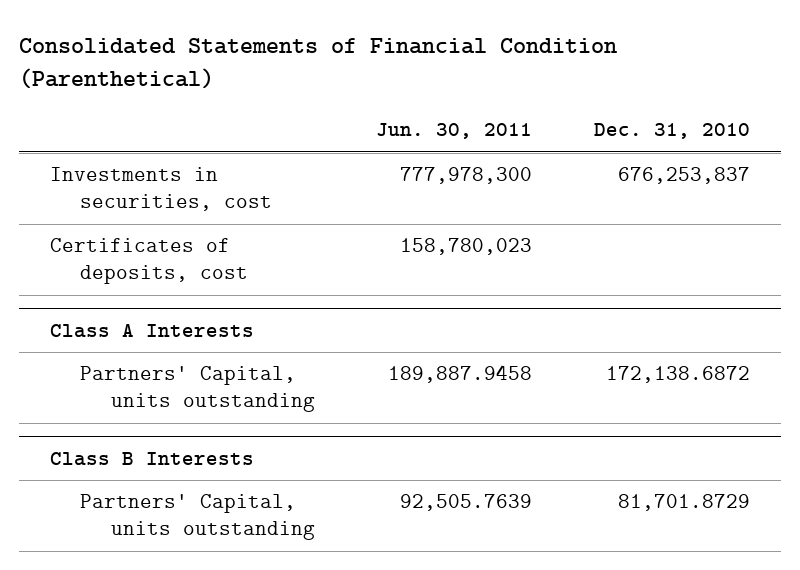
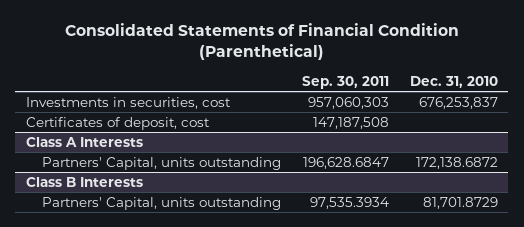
[376,123,533,140] Jun. 30, 2011 -> none
none -> [301,75,389,89] Sep. 30, 2011
[49,238,249,285] Certificates of deposits, cost -> [25,116,210,130] Certificates of deposit, cost

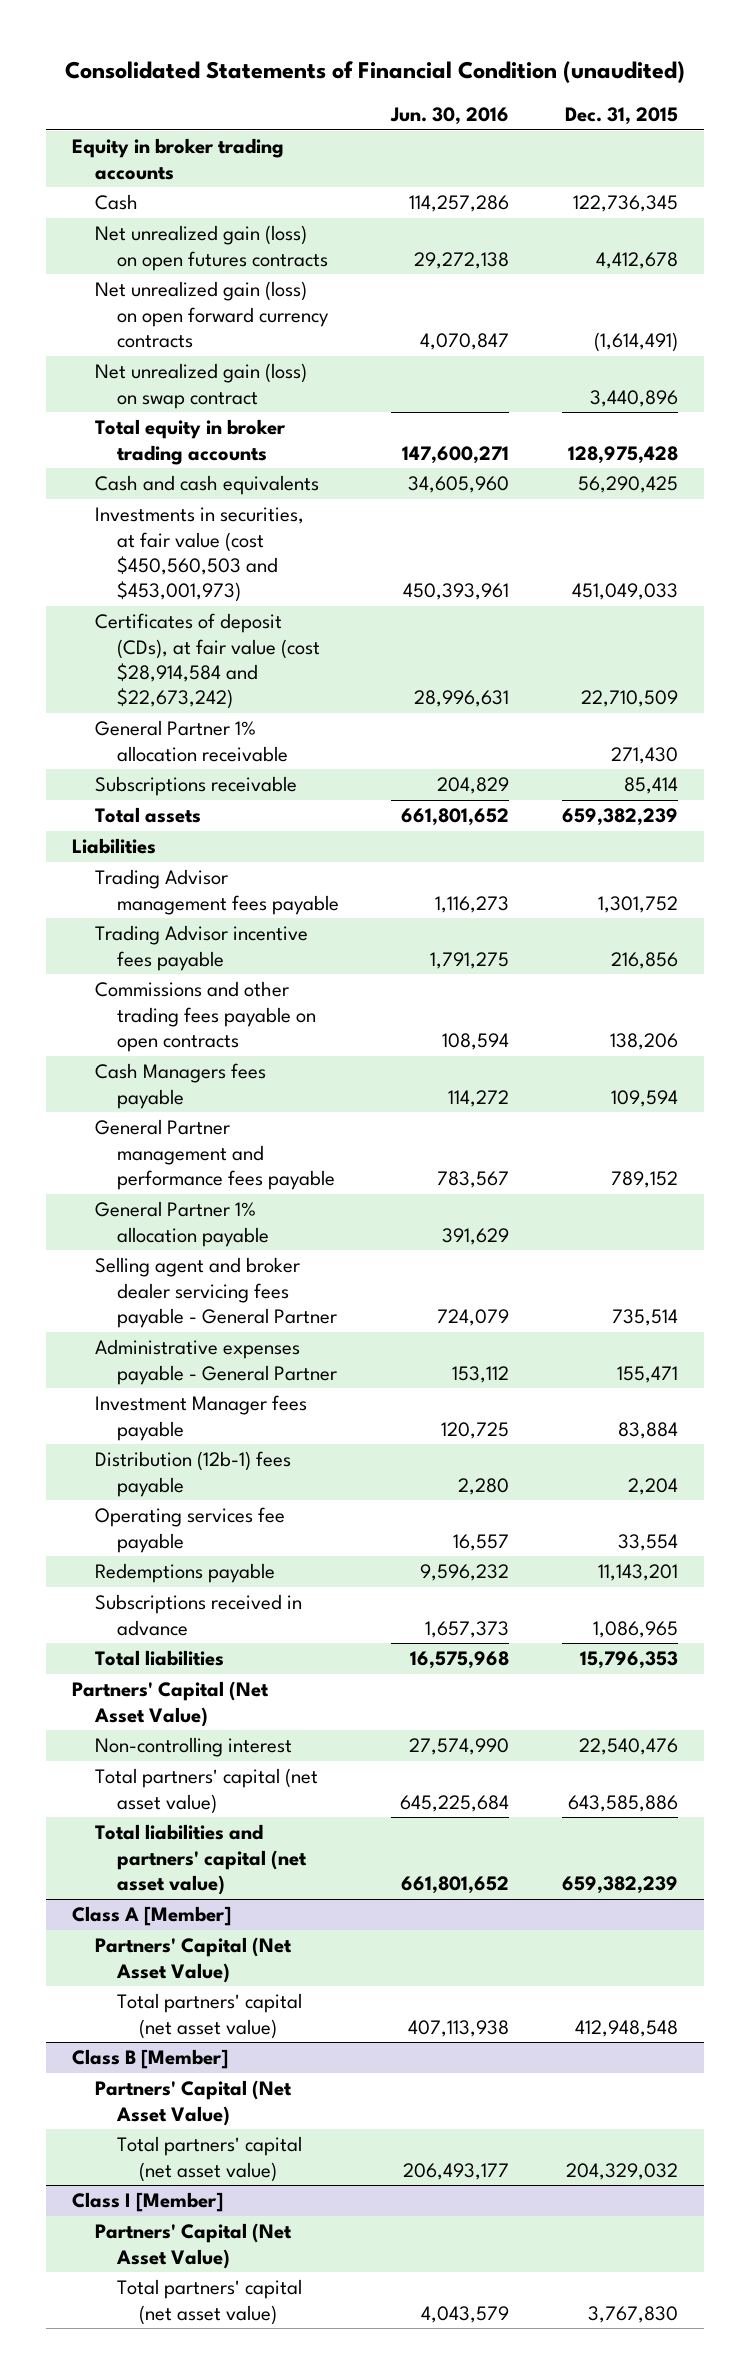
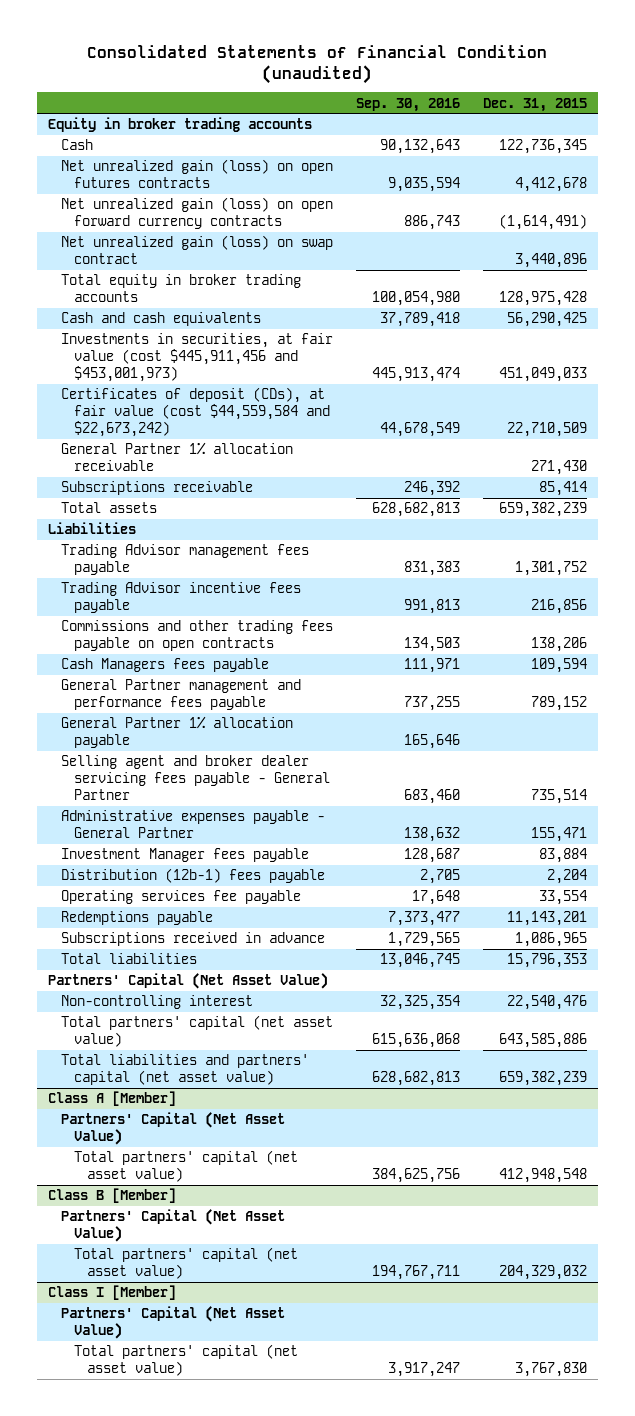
[390,107,510,126] Jun. 30, 2016 -> none
none -> [355,97,460,112] Sep. 30, 2016
[94,507,304,603] Investments in securities, at fair value (cost $450,560,503 and $453,001,973) -> [61,333,334,383] Investments in securities, at fair value (cost $445,911,456 and $453,001,973)
[94,613,321,710] Certificates of deposit (CDs), at fair value (cost $28,914,584 and $22,673,242) -> [61,387,331,438] Certificates of deposit (CDs), at fair value (cost $44,559,584 and $22,673,242)

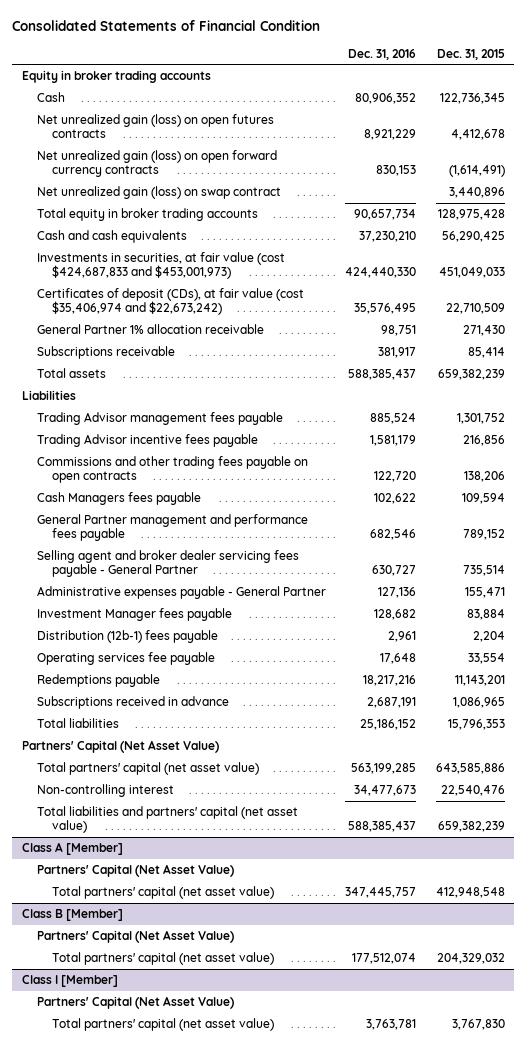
[87,44,548,84] Consolidated Statements of Financial Condition (unaudited) -> [12,19,321,31] Consolidated Statements of Financial Condition
[355,97,460,112] Sep. 30, 2016 -> none
none -> [348,48,417,60] Dec. 31, 2016
[61,333,334,383] Investments in securities, at fair value (cost $445,911,456 and $453,001,973) -> [36,252,285,280] Investments in securities, at fair value (cost $424,687,833 and $453,001,973)
[61,387,331,438] Certificates of deposit (CDs), at fair value (cost $44,559,584 and $22,673,242) -> [36,288,304,316] Certificates of deposit (CDs), at fair value (cost $35,406,974 and $22,673,242)
[61,716,294,749] General Partner 1% allocation payable -> none
[61,995,254,1010] Non-controlling interest -> [36,784,174,798] Non-controlling interest

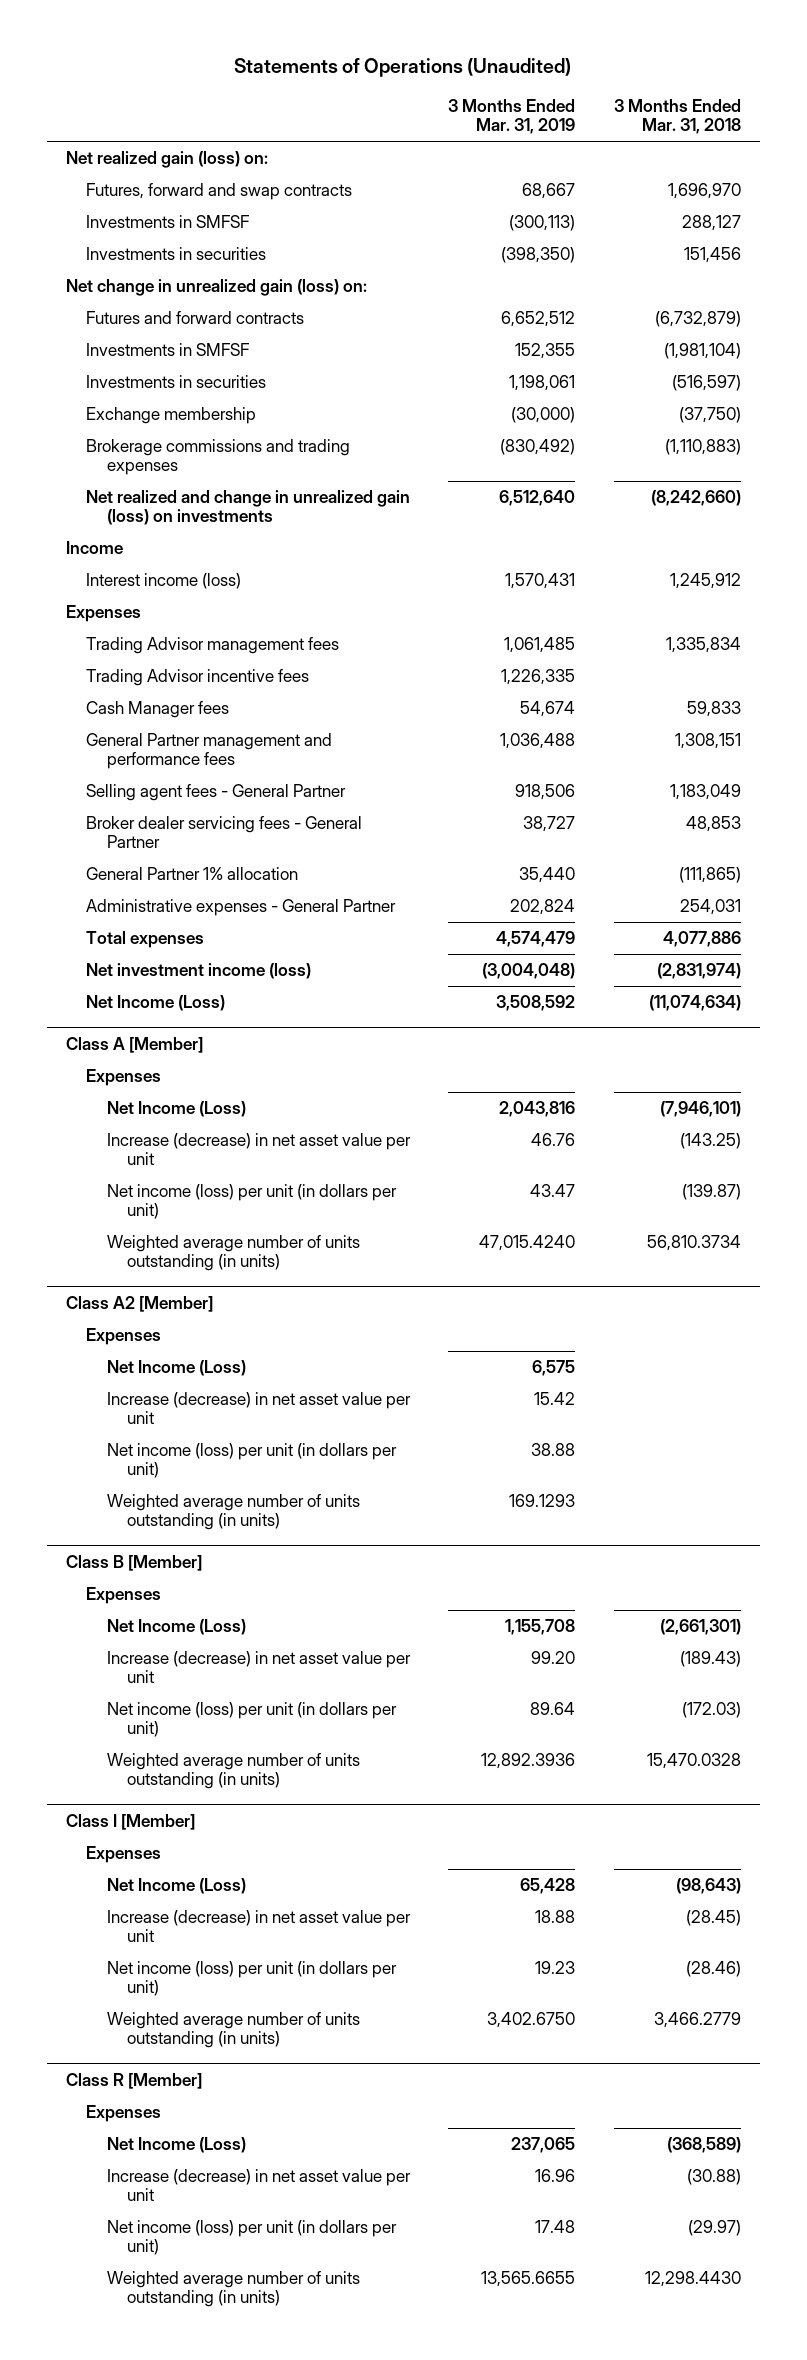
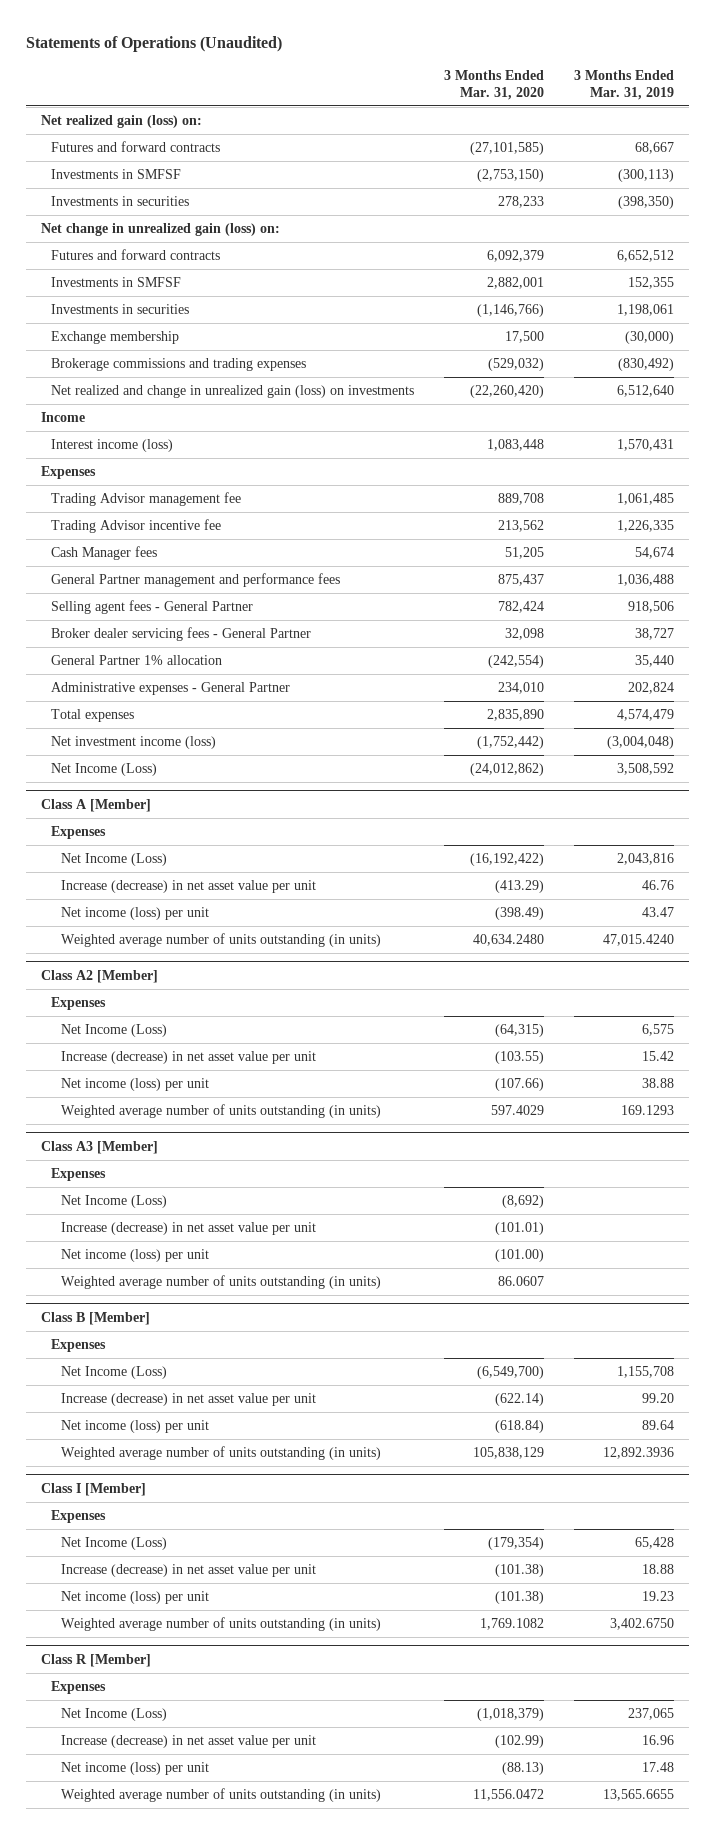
[613,99,741,135] 3 Months Ended Mar. 31, 2018 -> none
none -> [444,70,545,100] 3 Months Ended Mar. 31, 2020
[86,183,353,201] Futures, forward and swap contracts -> [51,141,221,153] Futures and forward contracts
[86,637,340,655] Trading Advisor management fees -> [51,492,242,507] Trading Advisor management fee
[86,669,310,687] Trading Advisor incentive fees -> [51,519,222,534] Trading Advisor incentive fee
[106,1184,397,1220] Net income (loss) per unit (in dollars per unit) -> [61,907,210,921] Net income (loss) per unit
[106,1443,397,1479] Net income (loss) per unit (in dollars per unit) -> [61,1078,210,1092] Net income (loss) per unit
none -> [41,1140,159,1154] Class A3 [Member]
none -> [51,1168,107,1182] Expenses
none -> [61,1195,168,1209] Net Income (Loss)
none -> [61,1222,317,1236] Increase (decrease) in net asset value per unit
none -> [61,1249,210,1263] Net income (loss) per unit
none -> [61,1275,382,1290] Weighted average number of units outstanding (in units)
[106,1702,397,1738] Net income (loss) per unit (in dollars per unit) -> [61,1420,210,1434] Net income (loss) per unit
[106,1961,397,1997] Net income (loss) per unit (in dollars per unit) -> [61,1591,210,1605] Net income (loss) per unit
[106,2220,397,2256] Net income (loss) per unit (in dollars per unit) -> [61,1762,210,1776] Net income (loss) per unit

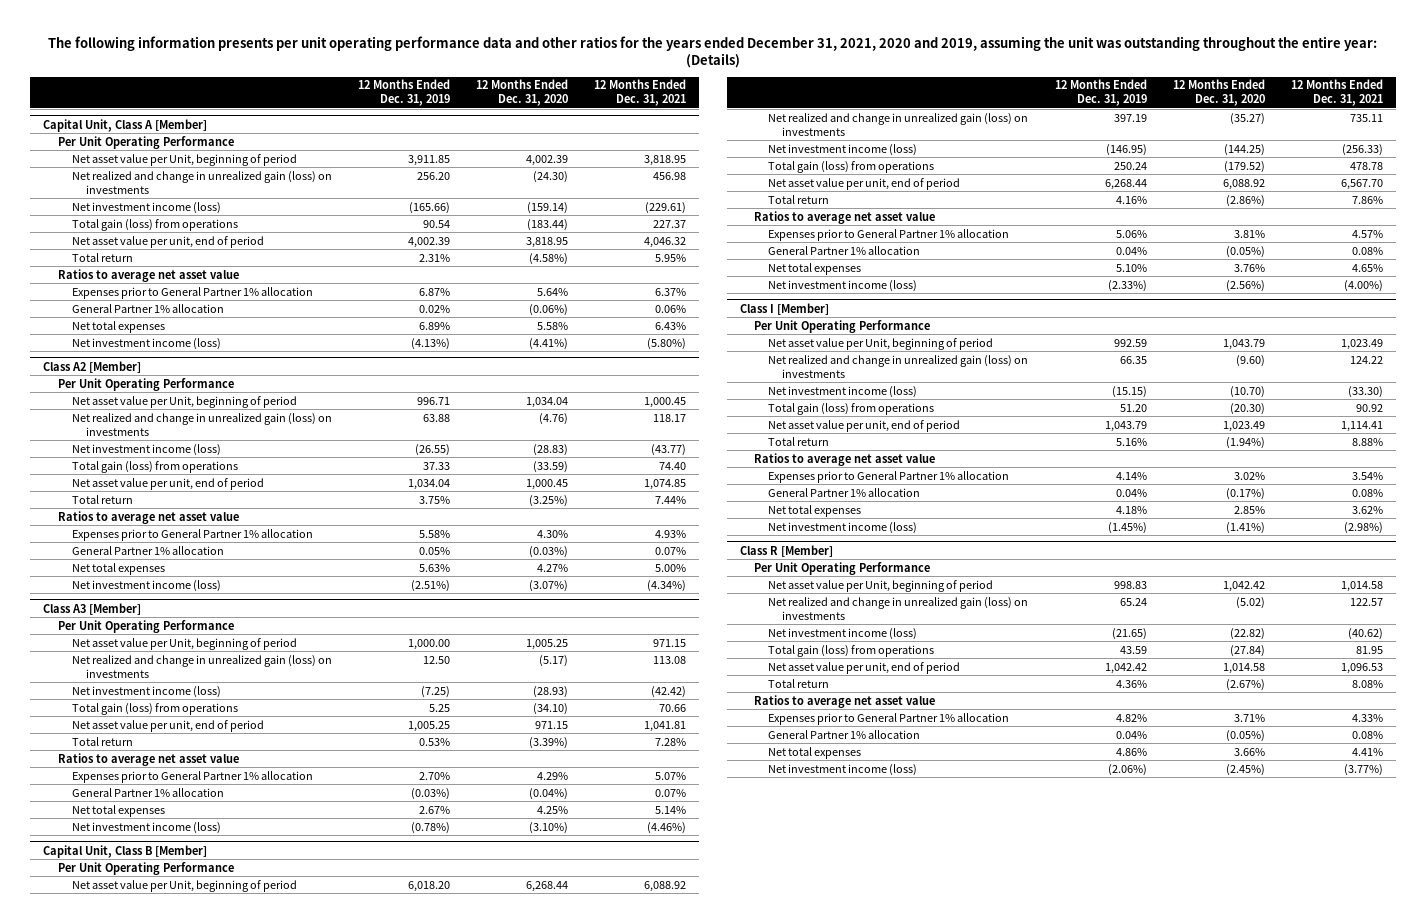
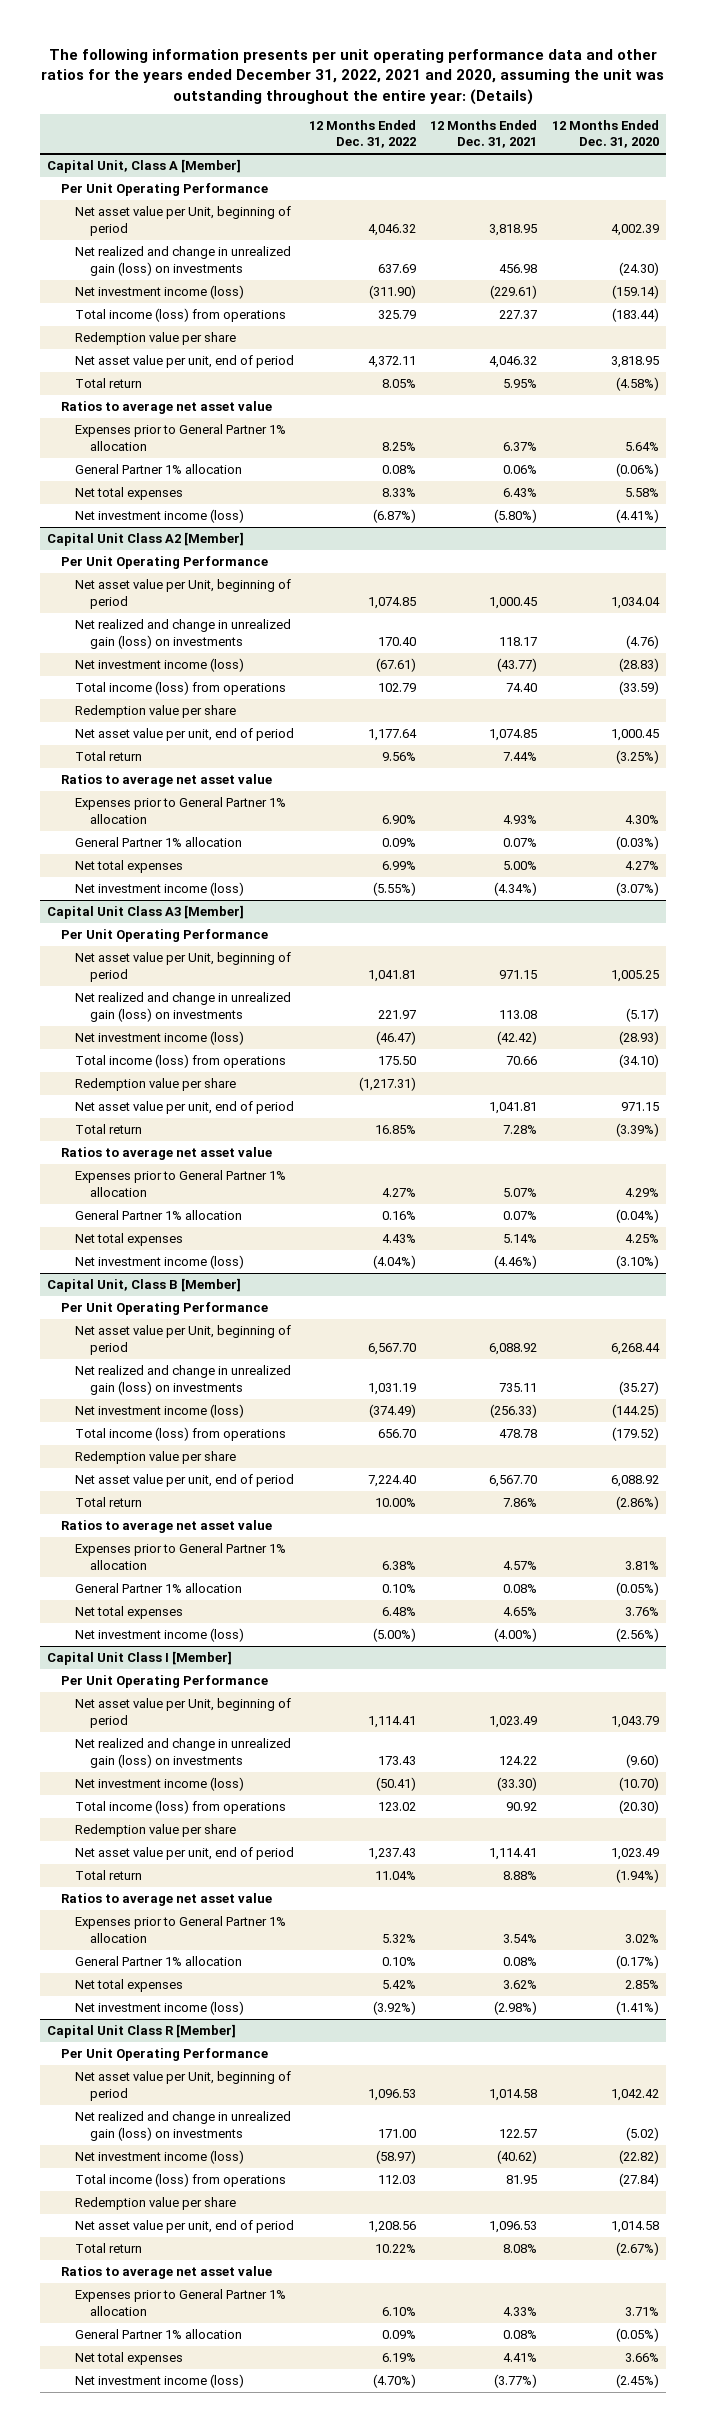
[48,35,1378,69] The following information presents per unit operating performance data and other ratios for the years ended December 31, 2021, 2020 and 2019, assuming the unit was outstanding throughout the entire year: (Details) -> [40,49,664,105] The following information presents per unit operating performance data and other ratios for the years ended December 31, 2022, 2021 and 2020, assuming the unit was outstanding throughout the entire year: (Details)
[357,79,450,107] 12 Months Ended Dec. 31, 2019 -> none
none -> [308,119,416,149] 12 Months Ended Dec. 31, 2022
[71,218,238,231] Total gain (loss) from operations -> [75,308,287,323] Total income (loss) from operations
none -> [75,332,237,346] Redemption value per share
[43,360,142,373] Class A2 [Member] -> [47,532,245,547] Capital Unit Class A2 [Member]
[71,460,238,473] Total gain (loss) from operations -> [75,681,287,696] Total income (loss) from operations
none -> [75,705,237,719] Redemption value per share
[43,602,142,615] Class A3 [Member] -> [47,905,245,920] Capital Unit Class A3 [Member]
[71,702,238,715] Total gain (loss) from operations -> [75,1054,287,1069] Total income (loss) from operations
none -> [75,1078,237,1092] Redemption value per share
[768,160,935,173] Total gain (loss) from operations -> [75,1427,287,1442] Total income (loss) from operations
none -> [75,1451,237,1465] Redemption value per share
[740,302,830,315] Class I [Member] -> [47,1651,233,1666] Capital Unit Class I [Member]
[768,402,935,415] Total gain (loss) from operations -> [75,1800,287,1815] Total income (loss) from operations
none -> [75,1824,237,1838] Redemption value per share
[740,544,834,557] Class R [Member] -> [47,2024,237,2039] Capital Unit Class R [Member]
[768,644,935,657] Total gain (loss) from operations -> [75,2173,287,2188] Total income (loss) from operations
none -> [75,2197,237,2211] Redemption value per share

